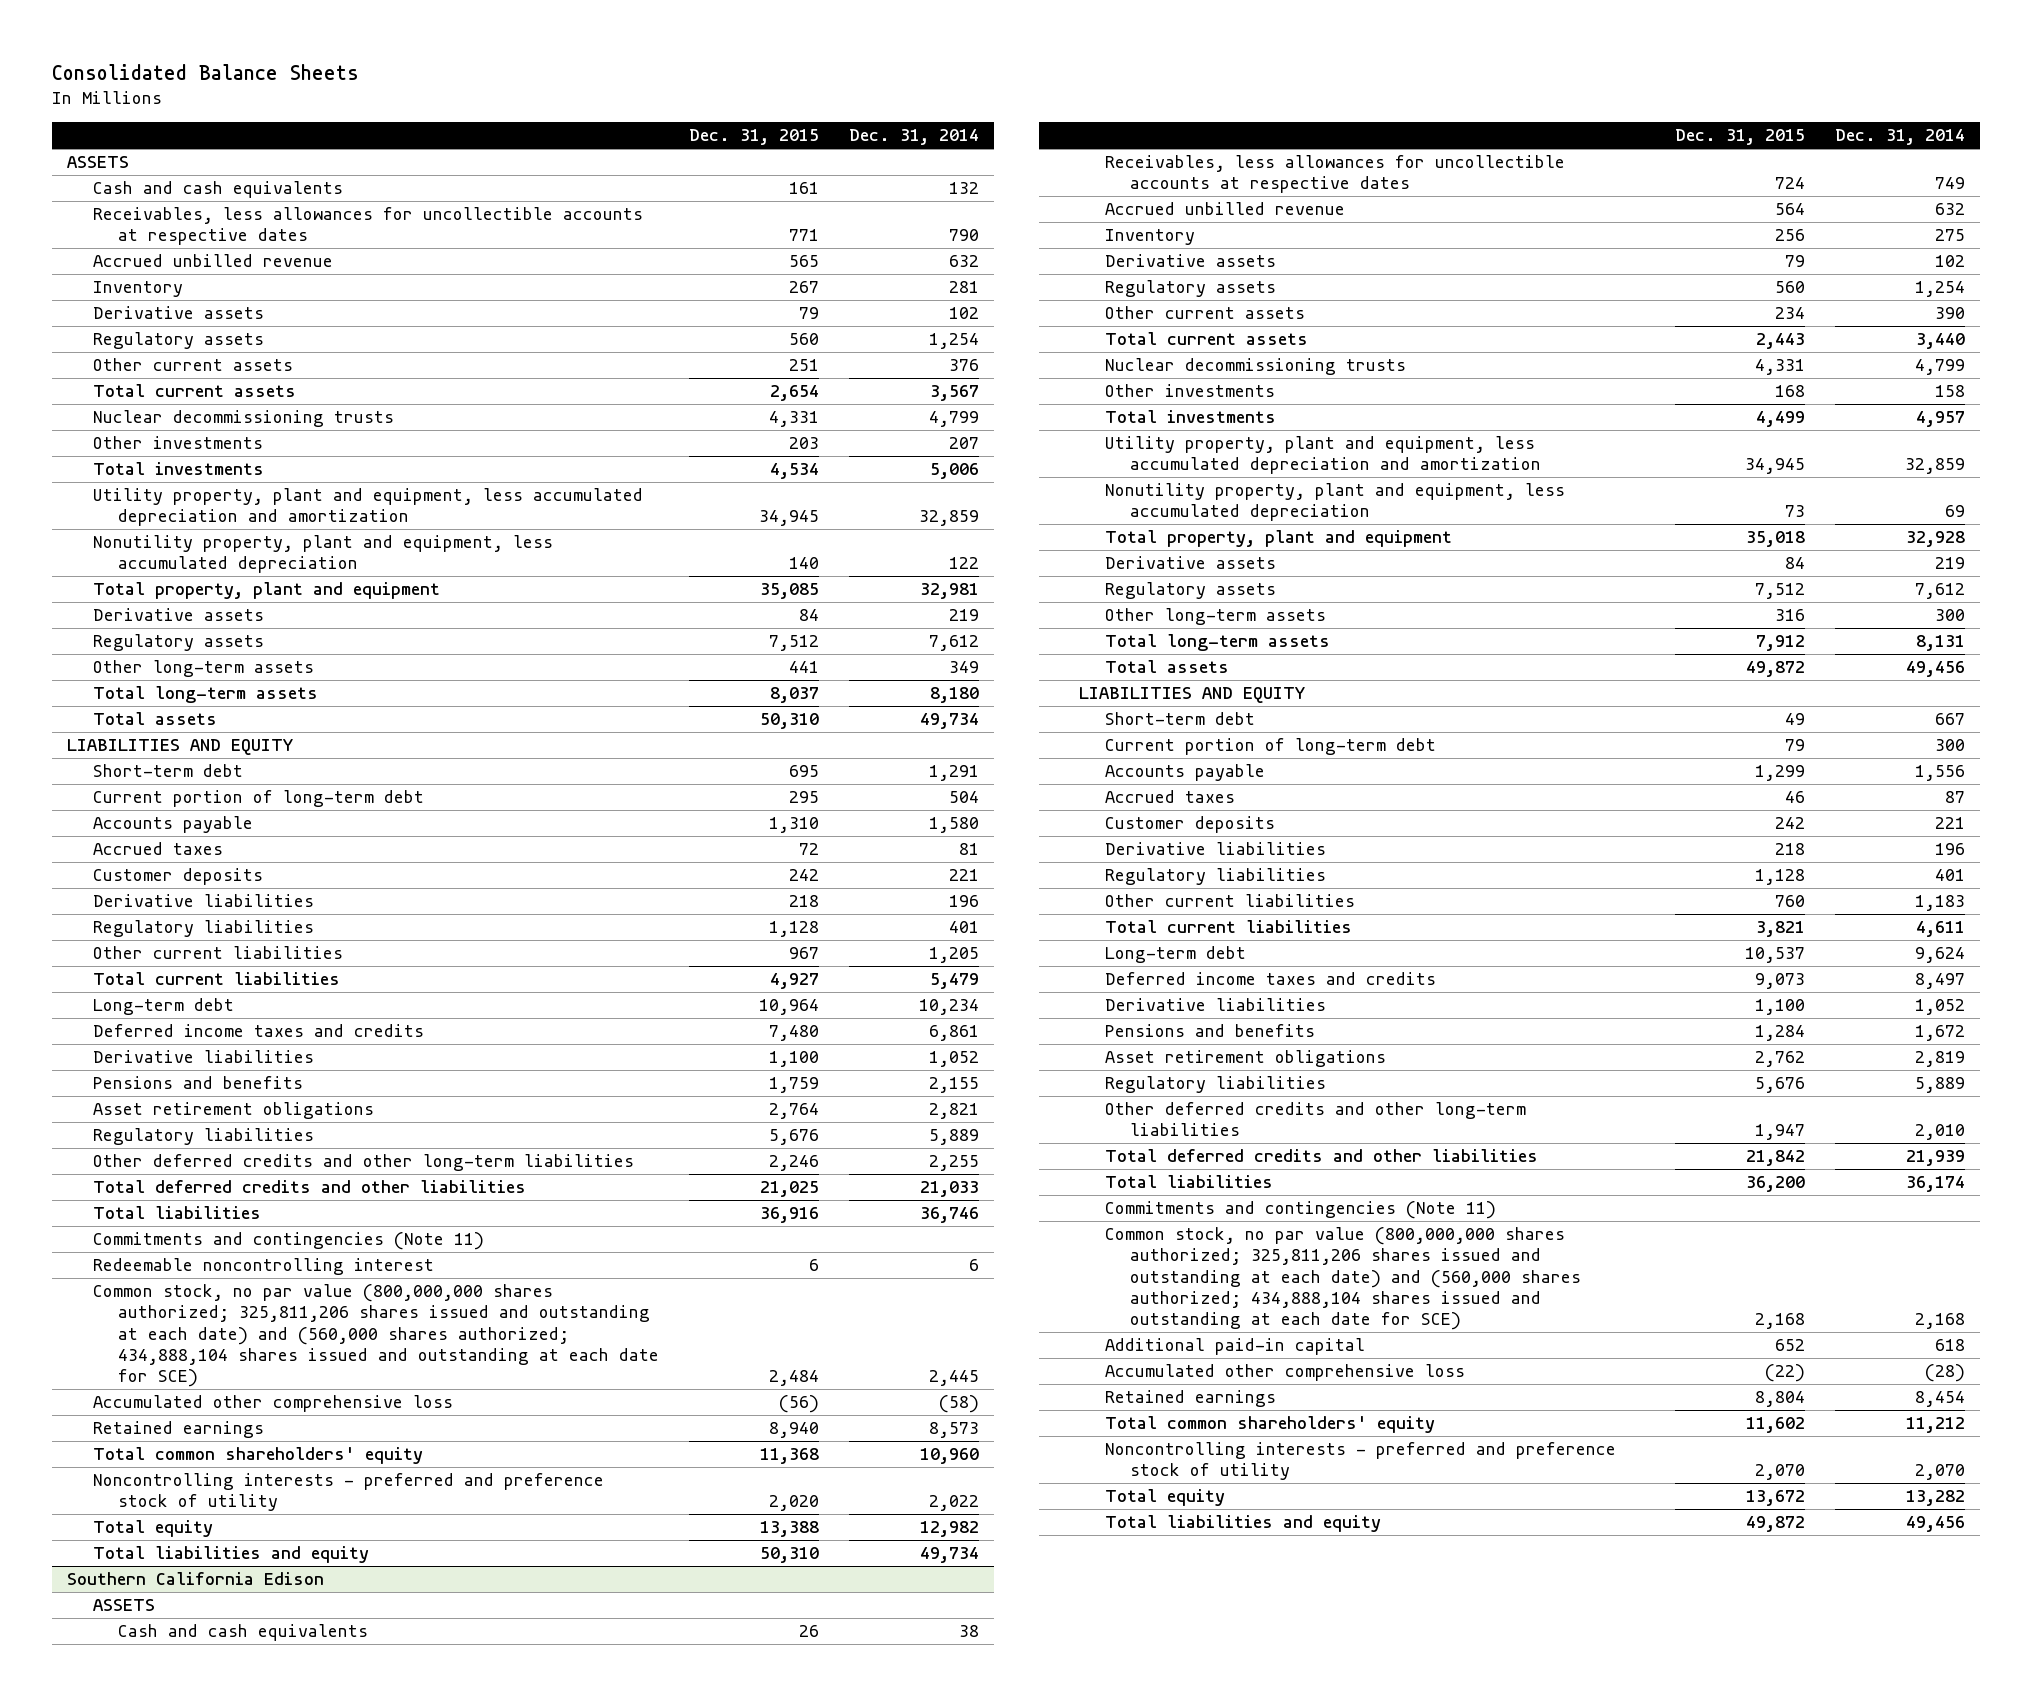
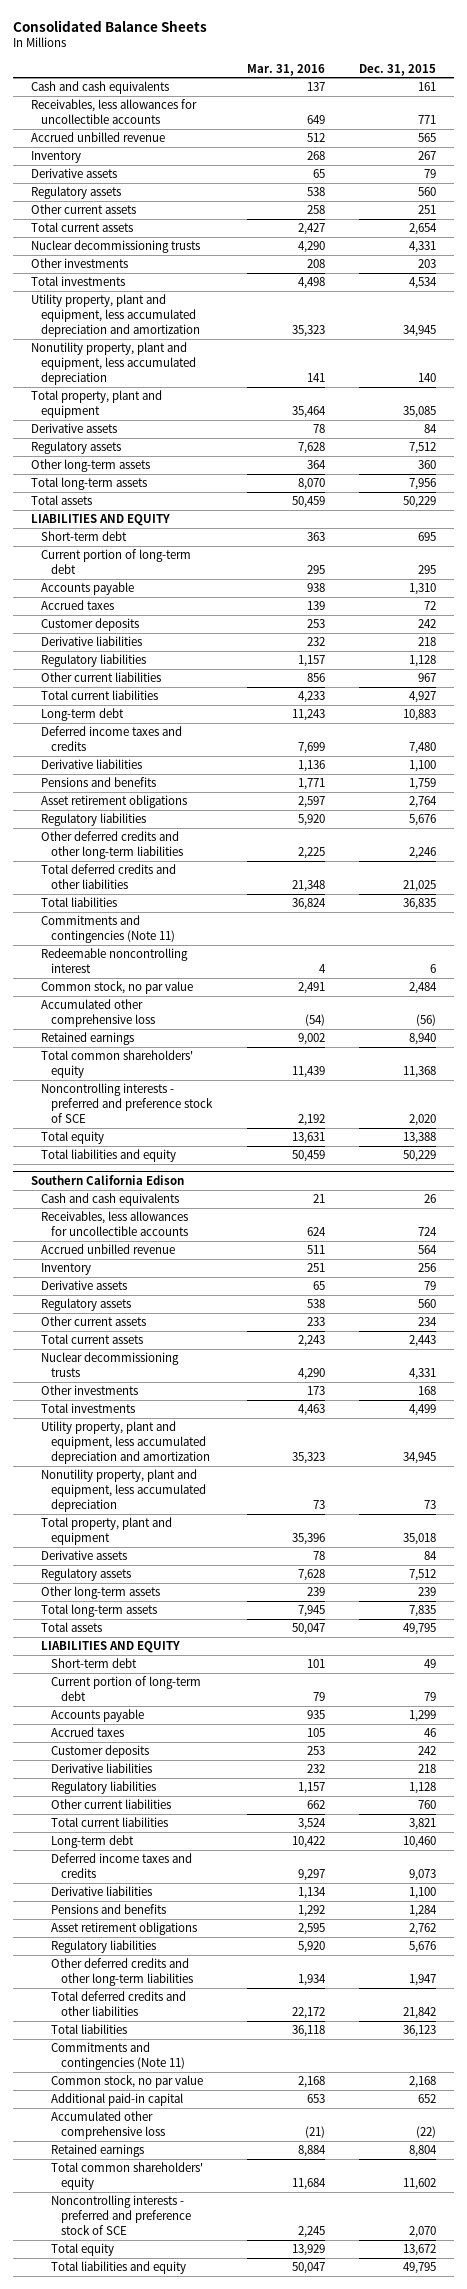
[848,129,979,146] Dec. 31, 2014 -> none
none -> [246,63,325,76] Mar. 31, 2016
[67,156,130,169] ASSETS -> none
[92,207,643,246] Receivables, less allowances for uncollectible accounts at respective dates -> [30,99,197,125] Receivables, less allowances for uncollectible accounts
[789,661,820,674] 441 -> [418,460,437,470] 360
[770,687,820,704] 8,037 -> [409,478,437,491] 7,956
[760,713,820,730] 50,310 -> [403,496,437,509] 50,229
[759,999,820,1016] 10,964 -> [403,709,437,722] 10,883
[760,1207,820,1224] 36,916 -> [403,898,437,911] 36,835
[92,1284,660,1387] Common stock, no par value (800,000,000 shares authorized; 325,811,206 shares issued and outstanding at each date) and (560,000 shares authorized; 434,888,104 shares issued and outstanding at each date for SCE) -> [40,981,193,995] Common stock, no par value
[92,1473,604,1512] Noncontrolling interests - preferred and preference stock of utility -> [40,1083,214,1123] Noncontrolling interests - preferred and preference stock of SCE
[760,1547,820,1564] 50,310 -> [403,1150,437,1163] 50,229
[92,1599,155,1612] ASSETS -> none
[1104,155,1565,194] Receivables, less allowances for uncollectible accounts at respective dates -> [40,1211,189,1237] Receivables, less allowances for uncollectible accounts
[1775,609,1806,622] 316 -> [418,1587,437,1597] 239
[1756,635,1806,652] 7,912 -> [409,1605,437,1618] 7,835
[1746,661,1806,678] 49,872 -> [403,1623,437,1636] 49,795
[1745,947,1806,964] 10,537 -> [403,1836,437,1849] 10,460
[1746,1176,1806,1193] 36,200 -> [403,2025,437,2038] 36,123
[1104,1227,1582,1330] Common stock, no par value (800,000,000 shares authorized; 325,811,206 shares issued and outstanding at each date) and (560,000 shares authorized; 434,888,104 shares issued and outstanding at each date for SCE) -> [51,2075,204,2089] Common stock, no par value
[1104,1442,1616,1481] Noncontrolling interests - preferred and preference stock of utility -> [51,2195,192,2235] Noncontrolling interests - preferred and preference stock of SCE
[1746,1516,1806,1533] 49,872 -> [403,2262,437,2275] 49,795

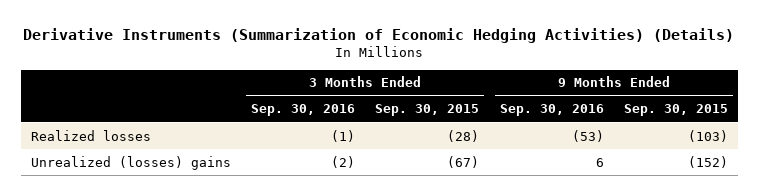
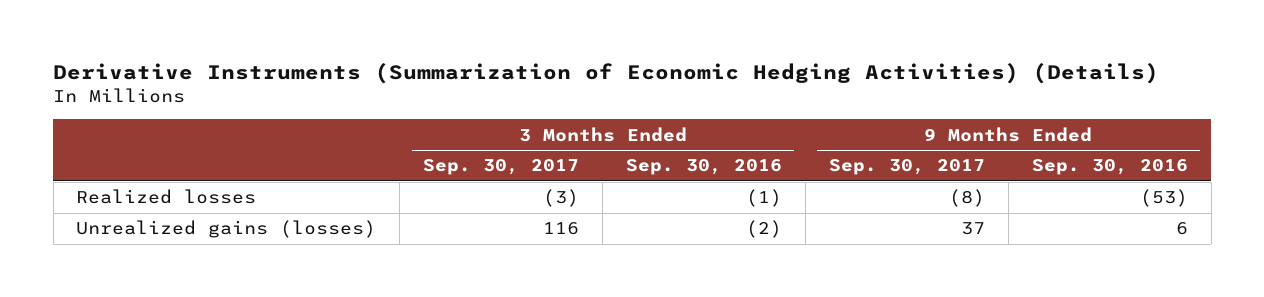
[375,104,480,117] Sep. 30, 2015 -> none
[623,104,728,117] Sep. 30, 2015 -> none
none -> [423,159,580,176] Sep. 30, 2017
none -> [828,159,985,176] Sep. 30, 2017
[30,155,231,170] Unrealized (losses) gains -> [76,220,377,239] Unrealized gains (losses)

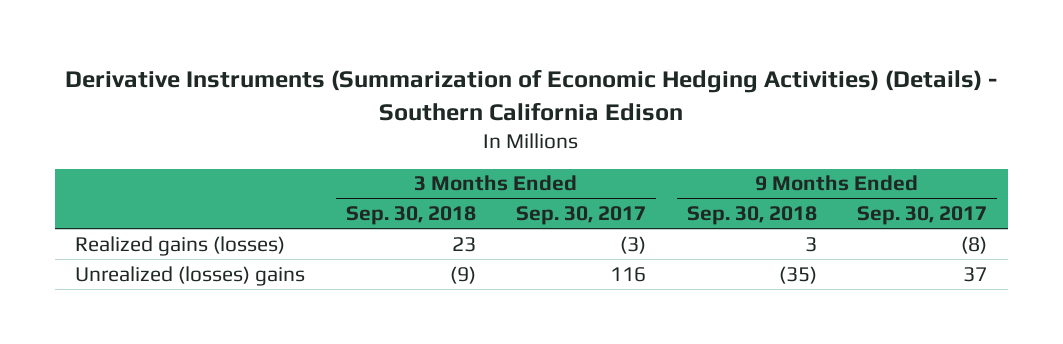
[53,63,1160,85] Derivative Instruments (Summarization of Economic Hedging Activities) (Details) -> [65,69,998,121] Derivative Instruments (Summarization of Economic Hedging Activities) (Details) - Southern California Edison
[626,159,783,176] Sep. 30, 2016 -> none
[1031,159,1188,176] Sep. 30, 2016 -> none
none -> [345,206,476,226] Sep. 30, 2018
none -> [686,206,817,226] Sep. 30, 2018
[76,189,257,205] Realized losses -> [75,235,286,256] Realized gains (losses)
[76,220,377,239] Unrealized gains (losses) -> [75,265,306,286] Unrealized (losses) gains

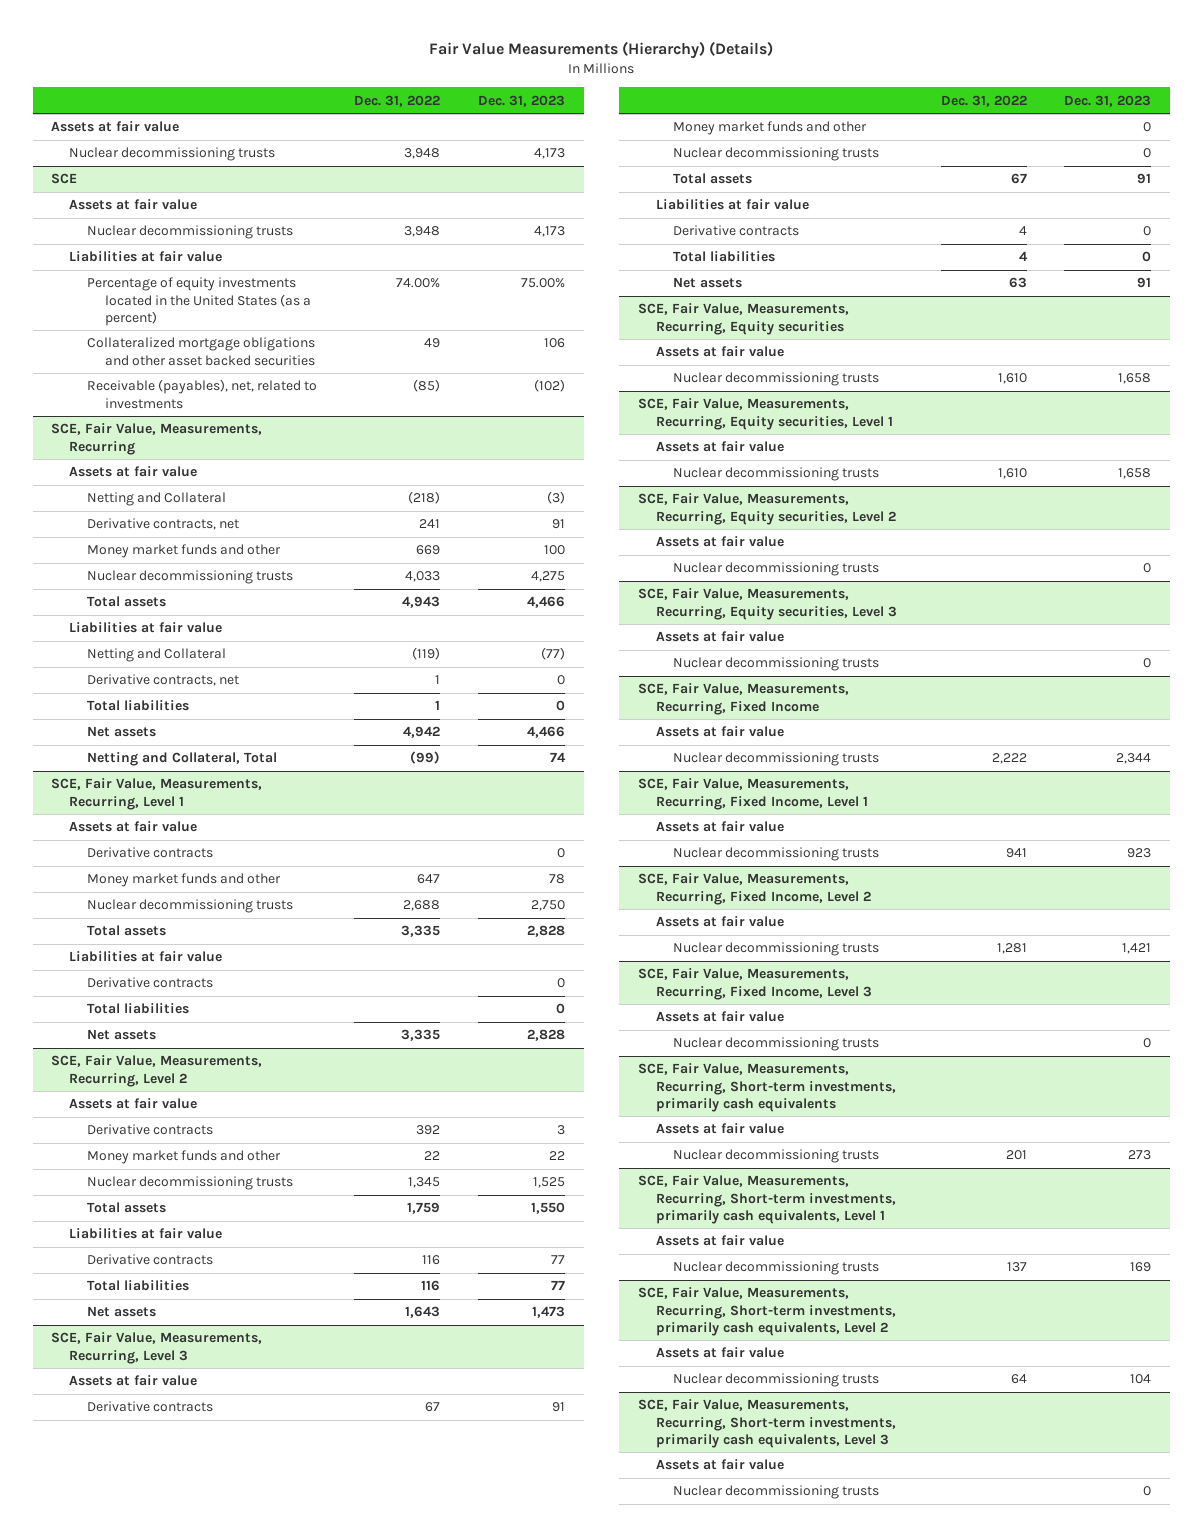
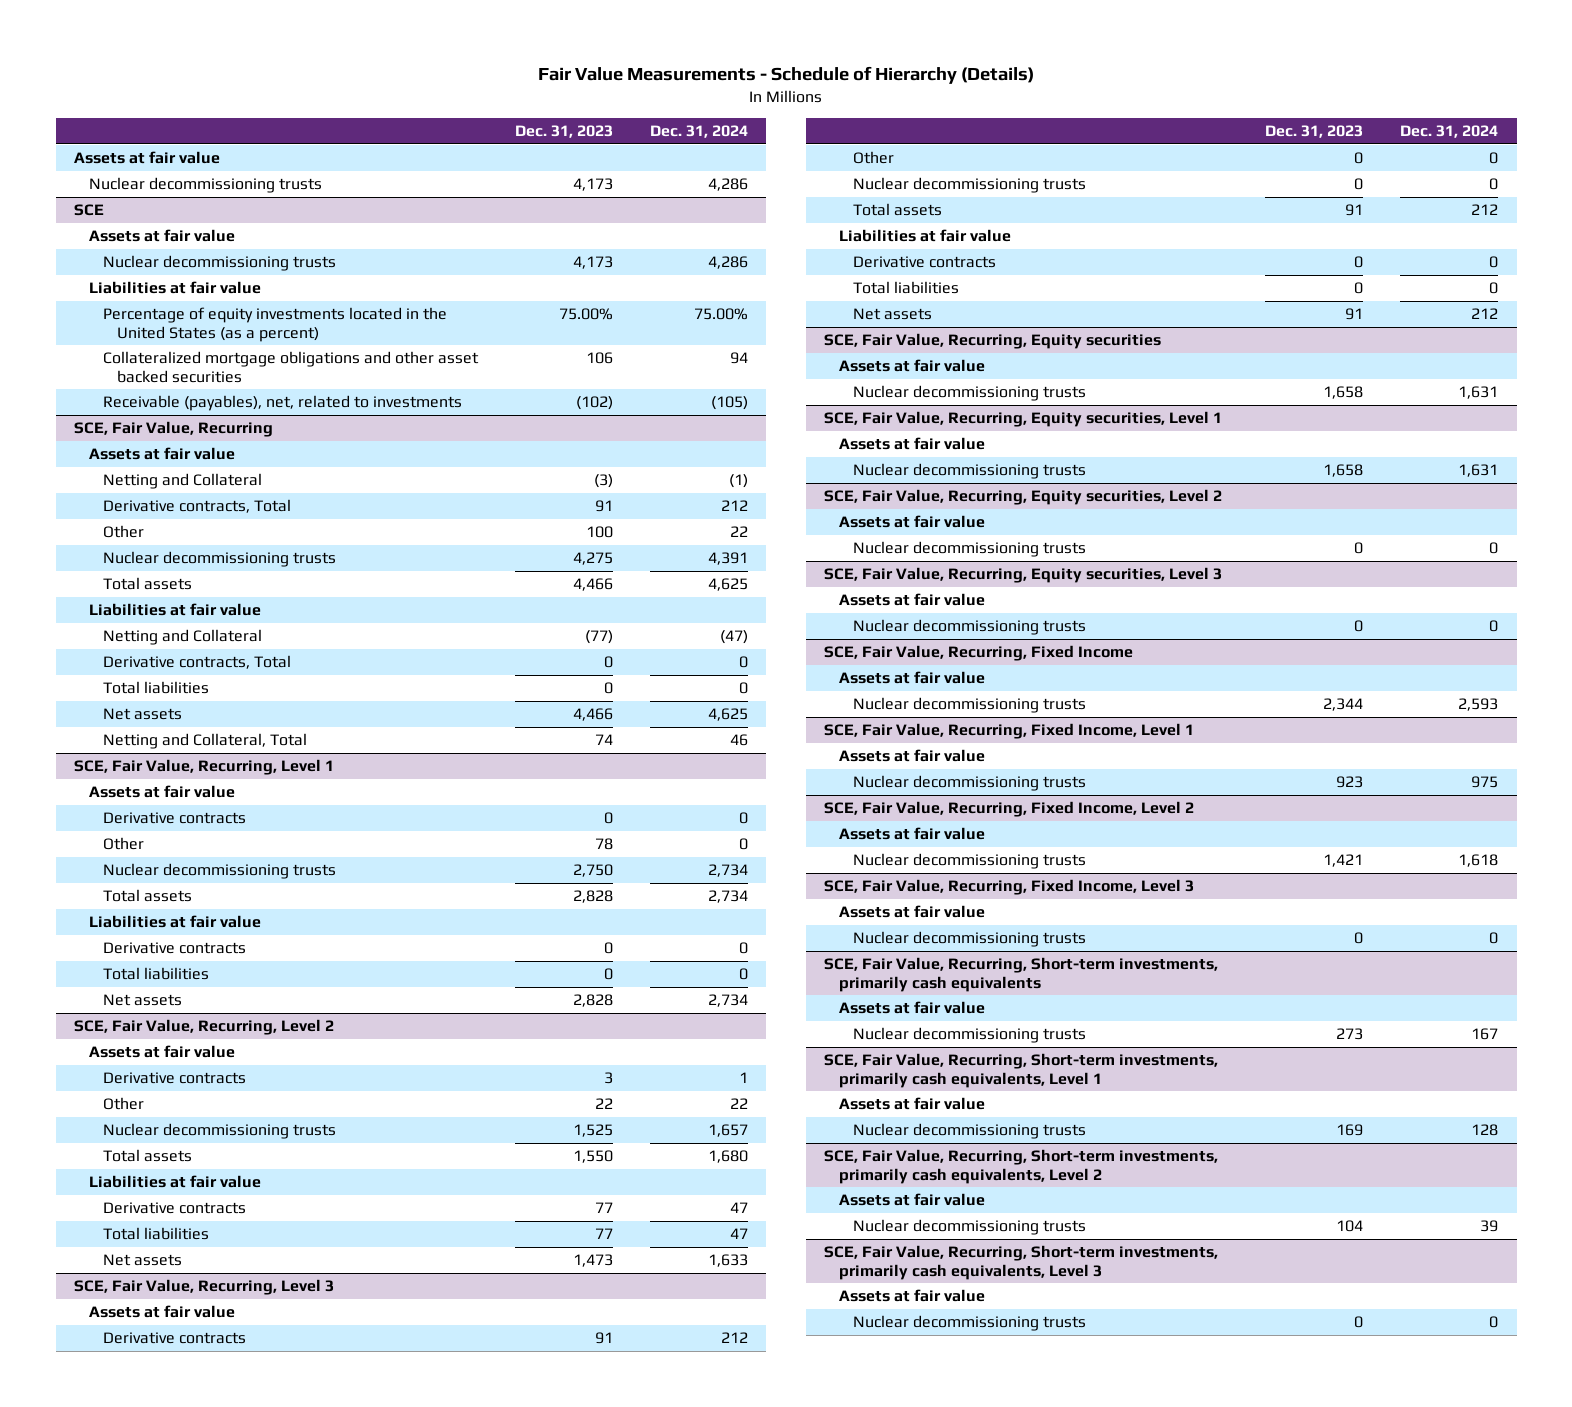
[429,41,774,60] Fair Value Measurements (Hierarchy) (Details) -> [538,66,1035,85] Fair Value Measurements - Schedule of Hierarchy (Details)
[354,94,441,107] Dec. 31, 2022 -> none
none -> [649,124,748,138] Dec. 31, 2024
[51,423,263,455] SCE, Fair Value, Measurements, Recurring -> [74,421,274,438] SCE, Fair Value, Recurring
[86,518,239,531] Derivative contracts, net -> [103,499,292,514] Derivative contracts, Total
[86,544,281,559] Money market funds and other -> [103,525,145,539] Other
[86,674,239,687] Derivative contracts, net -> [103,655,292,670] Derivative contracts, Total
[51,778,263,810] SCE, Fair Value, Measurements, Recurring, Level 1 -> [74,759,335,776] SCE, Fair Value, Recurring, Level 1
[86,873,281,888] Money market funds and other -> [103,837,145,851] Other
[51,1055,263,1087] SCE, Fair Value, Measurements, Recurring, Level 2 -> [74,1019,335,1036] SCE, Fair Value, Recurring, Level 2
[86,1150,281,1165] Money market funds and other -> [103,1097,145,1111] Other
[51,1332,263,1364] SCE, Fair Value, Measurements, Recurring, Level 3 -> [74,1279,335,1296] SCE, Fair Value, Recurring, Level 3
[673,121,868,136] Money market funds and other -> [853,151,895,165] Other
[637,303,849,335] SCE, Fair Value, Measurements, Recurring, Equity securities -> [824,333,1162,350] SCE, Fair Value, Recurring, Equity securities
[637,398,893,430] SCE, Fair Value, Measurements, Recurring, Equity securities, Level 1 -> [824,411,1223,428] SCE, Fair Value, Recurring, Equity securities, Level 1
[637,493,896,525] SCE, Fair Value, Measurements, Recurring, Equity securities, Level 2 -> [824,489,1223,506] SCE, Fair Value, Recurring, Equity securities, Level 2
[637,588,897,620] SCE, Fair Value, Measurements, Recurring, Equity securities, Level 3 -> [824,567,1223,584] SCE, Fair Value, Recurring, Equity securities, Level 3
[637,683,849,715] SCE, Fair Value, Measurements, Recurring, Fixed Income -> [824,645,1134,662] SCE, Fair Value, Recurring, Fixed Income
[637,778,868,810] SCE, Fair Value, Measurements, Recurring, Fixed Income, Level 1 -> [824,723,1195,740] SCE, Fair Value, Recurring, Fixed Income, Level 1
[637,873,871,905] SCE, Fair Value, Measurements, Recurring, Fixed Income, Level 2 -> [824,801,1195,818] SCE, Fair Value, Recurring, Fixed Income, Level 2
[637,968,872,1000] SCE, Fair Value, Measurements, Recurring, Fixed Income, Level 3 -> [824,879,1195,896] SCE, Fair Value, Recurring, Fixed Income, Level 3
[637,1063,896,1112] SCE, Fair Value, Measurements, Recurring, Short-term investments, primarily cash equivalents -> [824,957,1219,992] SCE, Fair Value, Recurring, Short-term investments, primarily cash equivalents
[637,1175,896,1224] SCE, Fair Value, Measurements, Recurring, Short-term investments, primarily cash equivalents, Level 1 -> [824,1053,1219,1088] SCE, Fair Value, Recurring, Short-term investments, primarily cash equivalents, Level 1
[637,1287,896,1336] SCE, Fair Value, Measurements, Recurring, Short-term investments, primarily cash equivalents, Level 2 -> [824,1149,1219,1184] SCE, Fair Value, Recurring, Short-term investments, primarily cash equivalents, Level 2
[637,1399,896,1448] SCE, Fair Value, Measurements, Recurring, Short-term investments, primarily cash equivalents, Level 3 -> [824,1245,1219,1280] SCE, Fair Value, Recurring, Short-term investments, primarily cash equivalents, Level 3

